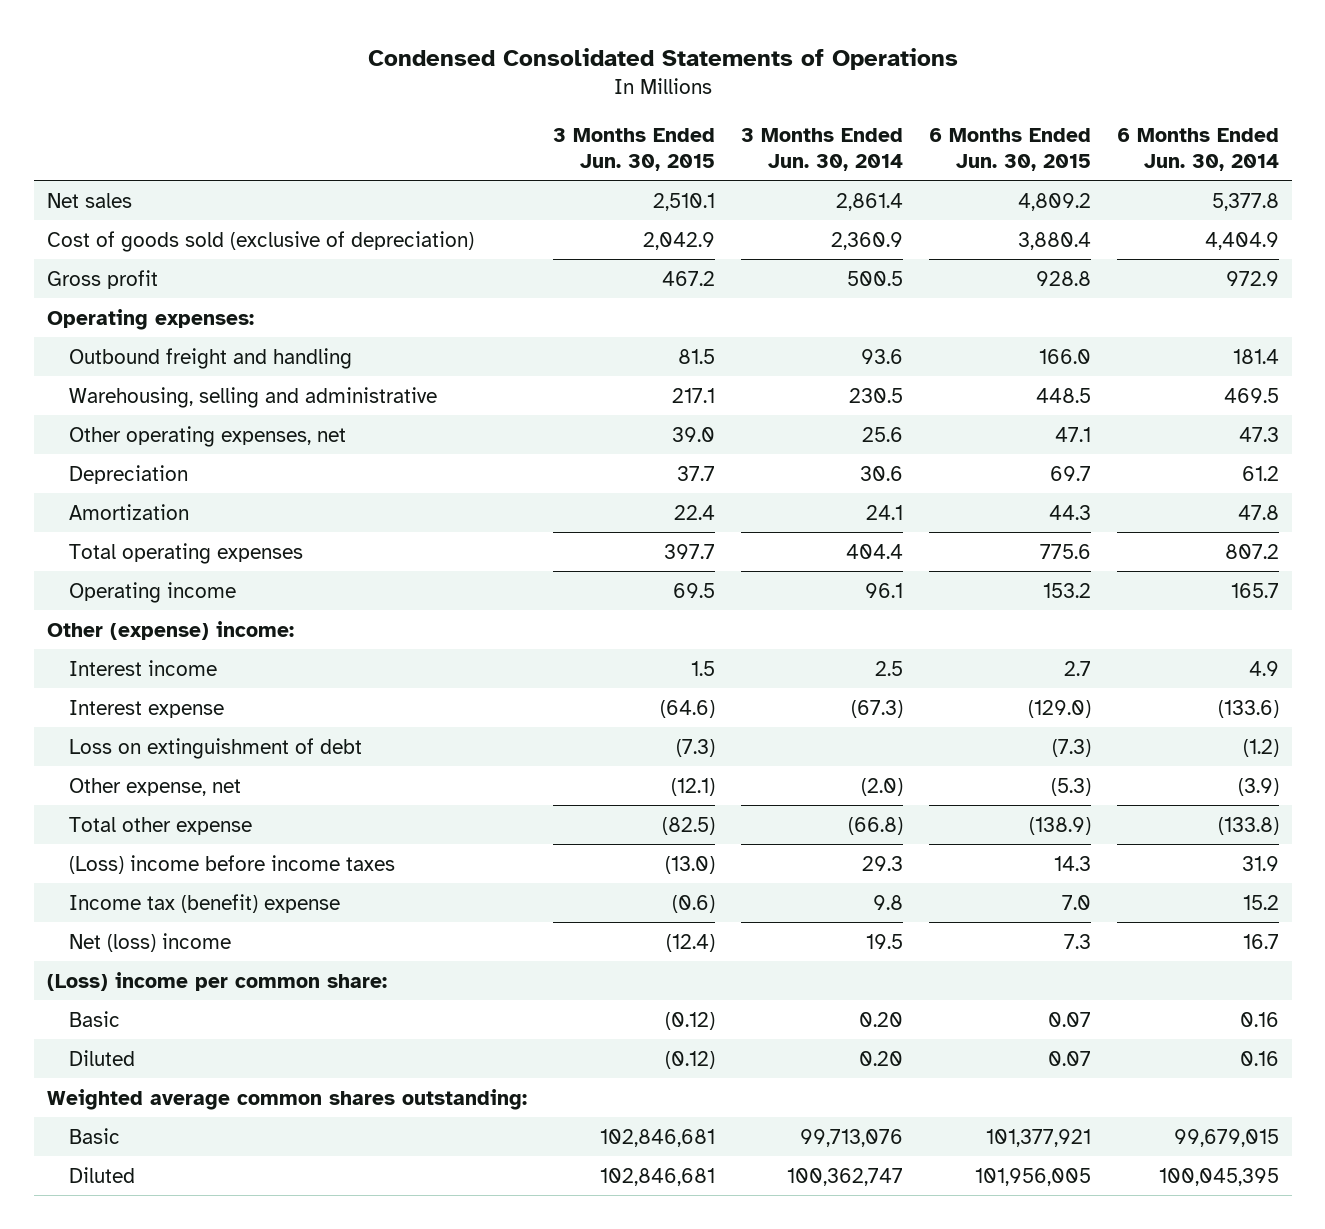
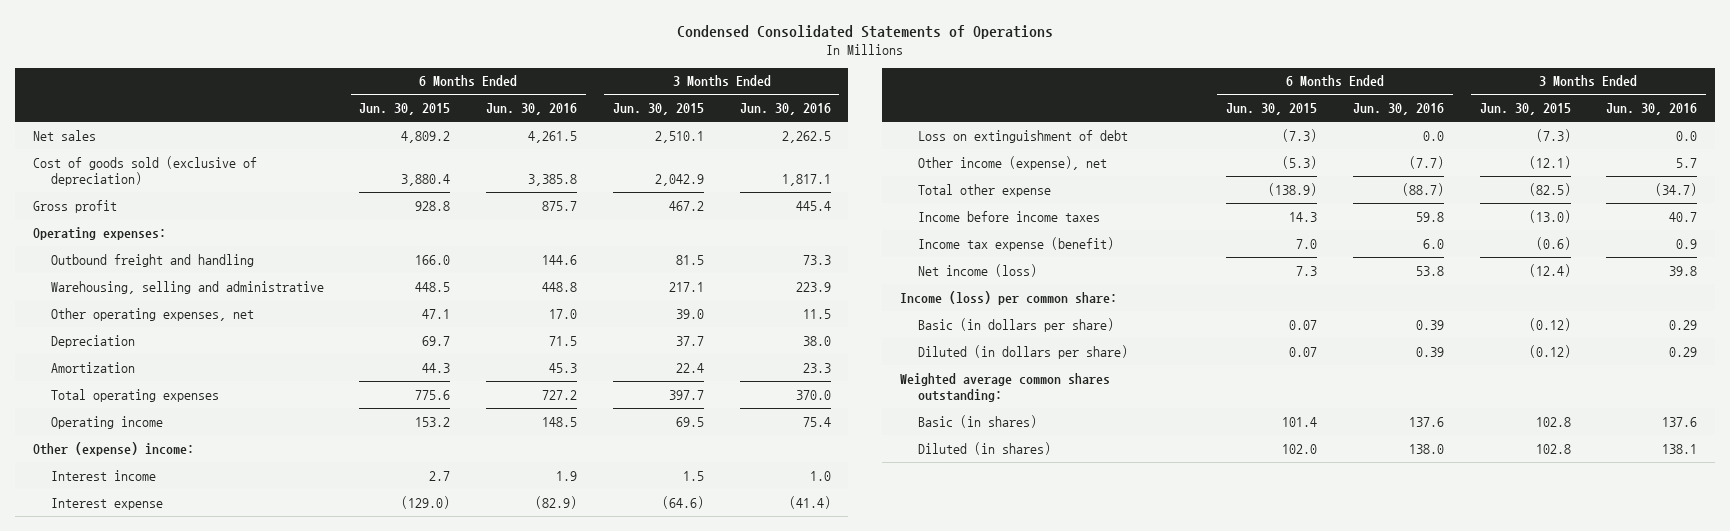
[740,127,903,171] 3 Months Ended Jun. 30, 2014 -> none
[1116,127,1279,171] 6 Months Ended Jun. 30, 2014 -> none
none -> [486,103,578,116] Jun. 30, 2016
none -> [739,103,831,116] Jun. 30, 2016
[68,777,241,796] Other expense, net -> [917,155,1107,170] Other income (expense), net
[68,854,395,874] (Loss) income before income taxes -> [917,210,1100,222] Income before income taxes
[68,893,340,913] Income tax (benefit) expense -> [917,236,1114,251] Income tax expense (benefit)
[68,932,231,952] Net (loss) income -> [917,263,1037,277] Net income (loss)
[46,971,387,991] (Loss) income per common share: -> [899,290,1117,305] Income (loss) per common share:
[68,1010,120,1027] Basic -> [917,317,1114,332] Basic (in dollars per share)
[68,1049,135,1066] Diluted -> [917,344,1128,359] Diluted (in dollars per share)
[68,1127,120,1144] Basic -> [917,414,1037,428] Basic (in shares)
[599,1128,715,1147] 102,846,681 -> [1535,416,1571,427] 102.8
[985,1128,1091,1147] 101,377,921 -> [1282,416,1318,427] 101.4
[68,1166,135,1183] Diluted -> [917,441,1051,455] Diluted (in shares)
[599,1167,715,1186] 102,846,681 -> [1535,443,1571,454] 102.8
[974,1167,1091,1186] 101,956,005 -> [1282,443,1318,454] 102.0

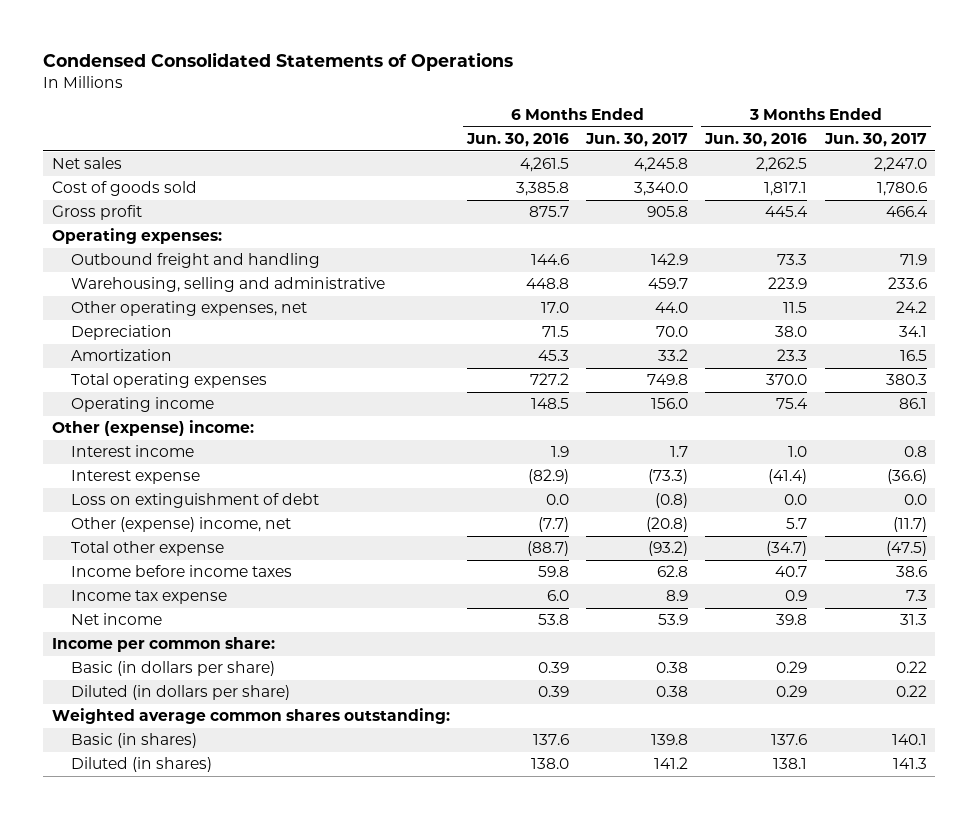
[359,103,451,116] Jun. 30, 2015 -> none
[612,103,704,116] Jun. 30, 2015 -> none
none -> [585,133,689,148] Jun. 30, 2017
none -> [823,133,927,148] Jun. 30, 2017
[33,155,258,186] Cost of goods sold (exclusive of depreciation) -> [52,181,198,197] Cost of goods sold
[917,155,1107,170] Other income (expense), net -> [70,517,291,533] Other (expense) income, net
[917,236,1114,251] Income tax expense (benefit) -> [70,590,227,605] Income tax expense
[917,263,1037,277] Net income (loss) -> [70,613,162,626] Net income
[899,290,1117,305] Income (loss) per common share: -> [52,637,276,653] Income per common share:

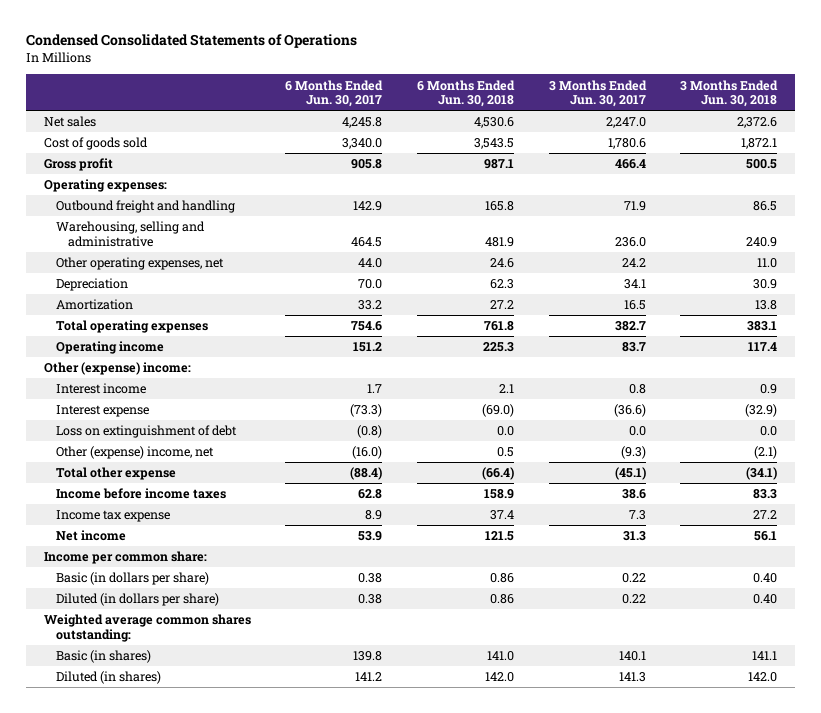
[466,133,570,148] Jun. 30, 2016 -> none
[704,133,808,148] Jun. 30, 2016 -> none
none -> [416,79,515,108] 6 Months Ended Jun. 30, 2018
none -> [680,79,779,108] 3 Months Ended Jun. 30, 2018
[648,278,689,290] 459.7 -> [351,236,383,247] 464.5
[887,277,927,290] 233.6 -> [614,236,646,247] 236.0
[647,374,689,386] 749.8 -> [351,321,383,332] 754.6
[885,374,927,386] 380.3 -> [614,321,646,332] 382.7
[651,398,689,410] 156.0 -> [353,342,383,353] 151.2
[898,398,927,410] 86.1 -> [621,342,646,353] 83.7
[646,517,689,533] (20.8) -> [352,446,383,460] (16.0)
[892,517,927,533] (11.7) -> [620,446,646,460] (9.3)
[648,541,689,557] (93.2) -> [350,467,383,481] (88.4)
[885,541,927,557] (47.5) -> [614,467,646,481] (45.1)

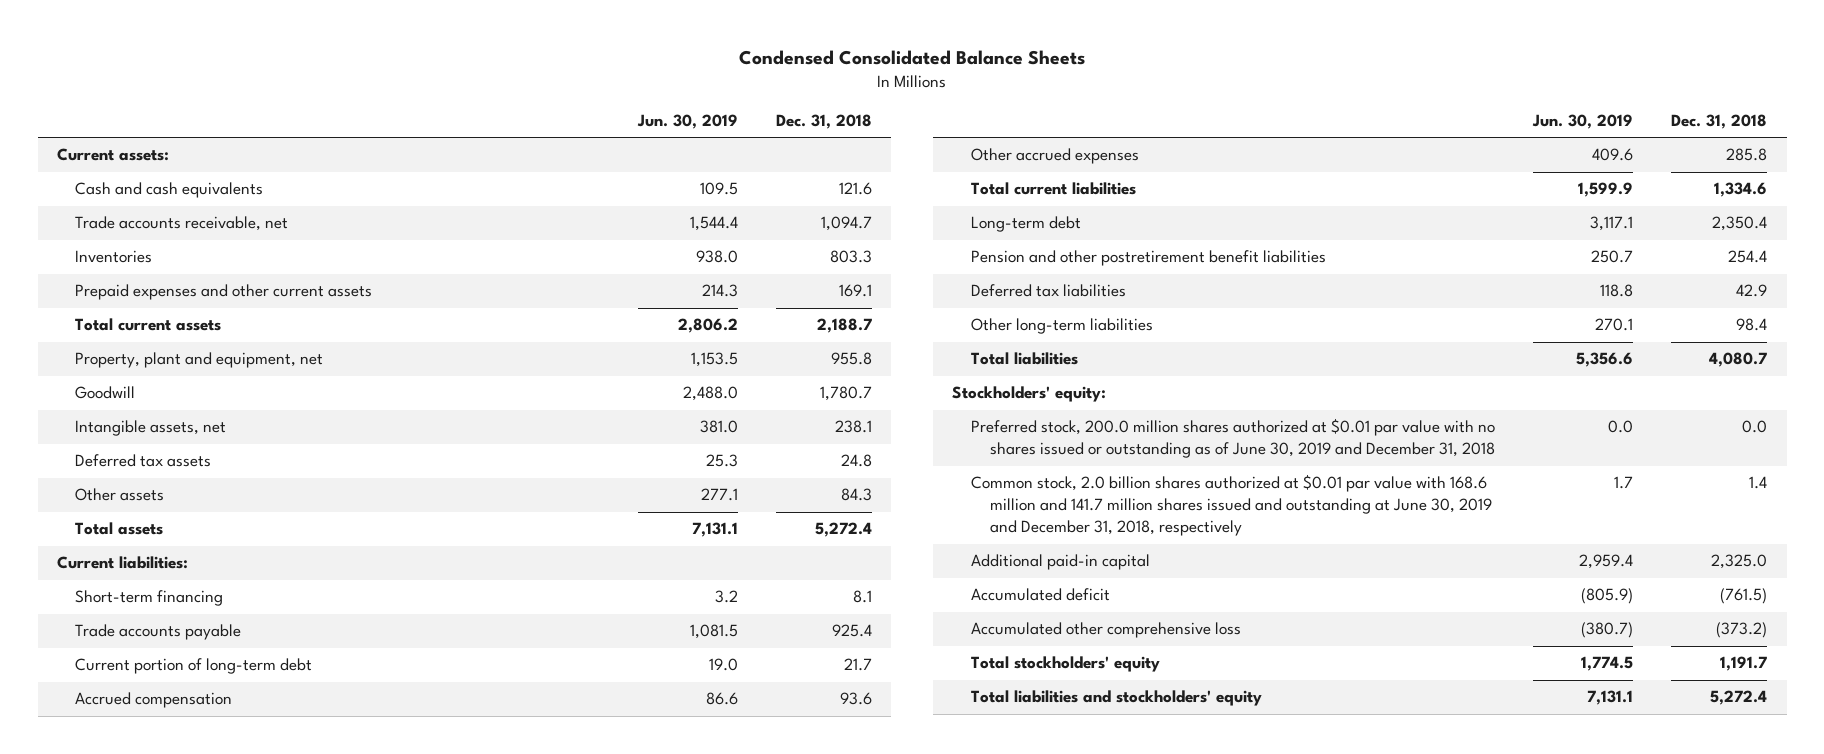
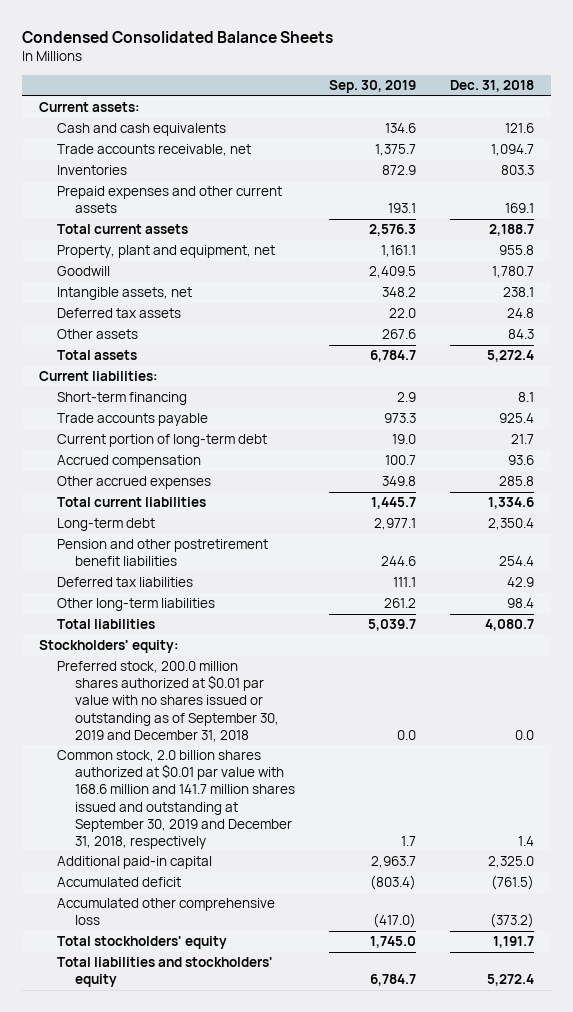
[636,114,738,130] Jun. 30, 2019 -> none
none -> [328,80,416,94] Sep. 30, 2019
[970,418,1495,459] Preferred stock, 200.0 million shares authorized at $0.01 par value with no shares issued or outstanding as of June 30, 2019 and December 31, 2018 -> [56,661,279,742] Preferred stock, 200.0 million shares authorized at $0.01 par value with no shares issued or outstanding as of September 30, 2019 and December 31, 2018
[970,474,1492,537] Common stock, 2.0 billion shares authorized at $0.01 par value with 168.6 million and 141.7 million shares issued and outstanding at June 30, 2019 and December 31, 2018, respectively -> [56,750,295,849] Common stock, 2.0 billion shares authorized at $0.01 par value with 168.6 million and 141.7 million shares issued and outstanding at September 30, 2019 and December 31, 2018, respectively

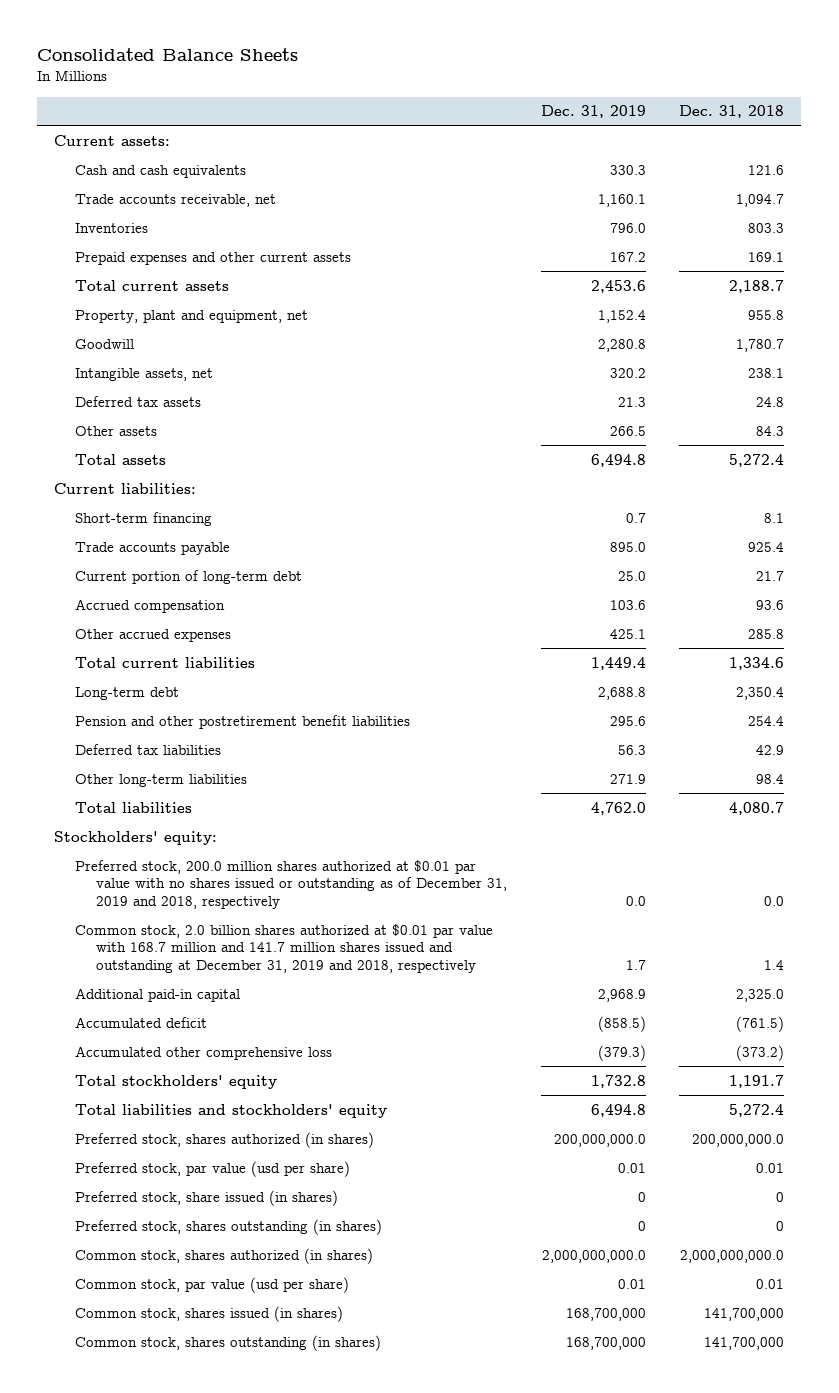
[22,31,334,44] Condensed Consolidated Balance Sheets -> [37,47,299,61] Consolidated Balance Sheets
[328,80,416,94] Sep. 30, 2019 -> none
none -> [540,105,646,119] Dec. 31, 2019
[56,661,279,742] Preferred stock, 200.0 million shares authorized at $0.01 par value with no shares issued or outstanding as of September 30, 2019 and December 31, 2018 -> [75,859,507,909] Preferred stock, 200.0 million shares authorized at $0.01 par value with no shares issued or outstanding as of December 31, 2019 and 2018, respectively
[56,750,295,849] Common stock, 2.0 billion shares authorized at $0.01 par value with 168.6 million and 141.7 million shares issued and outstanding at September 30, 2019 and December 31, 2018, respectively -> [75,923,494,973] Common stock, 2.0 billion shares authorized at $0.01 par value with 168.7 million and 141.7 million shares issued and outstanding at December 31, 2019 and 2018, respectively
none -> [75,1131,375,1148] Preferred stock, shares authorized (in shares)
none -> [75,1160,351,1177] Preferred stock, par value (usd per share)
none -> [75,1189,339,1206] Preferred stock, share issued (in shares)
none -> [75,1218,383,1235] Preferred stock, shares outstanding (in shares)
none -> [75,1247,374,1264] Common stock, shares authorized (in shares)
none -> [75,1276,350,1293] Common stock, par value (usd per share)
none -> [75,1305,344,1322] Common stock, shares issued (in shares)
none -> [75,1334,382,1351] Common stock, shares outstanding (in shares)

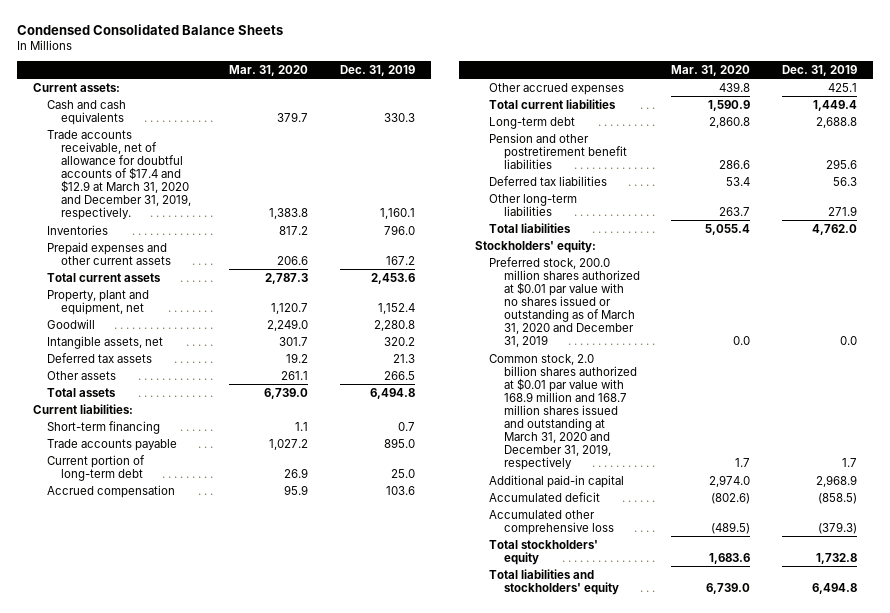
[37,47,299,61] Consolidated Balance Sheets -> [16,23,283,35] Condensed Consolidated Balance Sheets
[679,105,785,119] Dec. 31, 2018 -> none
none -> [229,64,309,76] Mar. 31, 2020
[75,193,277,207] Trade accounts receivable, net -> [47,129,192,221] Trade accounts receivable, net of allowance for doubtful accounts of $17.4 and $12.9 at March 31, 2020 and December 31, 2019, respectively.
[75,859,507,909] Preferred stock, 200.0 million shares authorized at $0.01 par value with no shares issued or outstanding as of December 31, 2019 and 2018, respectively -> [489,256,640,348] Preferred stock, 200.0 million shares authorized at $0.01 par value with no shares issued or outstanding as of March 31, 2020 and December 31, 2019
[75,923,494,973] Common stock, 2.0 billion shares authorized at $0.01 par value with 168.7 million and 141.7 million shares issued and outstanding at December 31, 2019 and 2018, respectively -> [489,353,637,471] Common stock, 2.0 billion shares authorized at $0.01 par value with 168.9 million and 168.7 million shares issued and outstanding at March 31, 2020 and December 31, 2019, respectively
[75,1131,375,1148] Preferred stock, shares authorized (in shares) -> none
[75,1160,351,1177] Preferred stock, par value (usd per share) -> none
[75,1189,339,1206] Preferred stock, share issued (in shares) -> none
[75,1218,383,1235] Preferred stock, shares outstanding (in shares) -> none
[75,1247,374,1264] Common stock, shares authorized (in shares) -> none
[75,1276,350,1293] Common stock, par value (usd per share) -> none
[75,1305,344,1322] Common stock, shares issued (in shares) -> none
[75,1334,382,1351] Common stock, shares outstanding (in shares) -> none

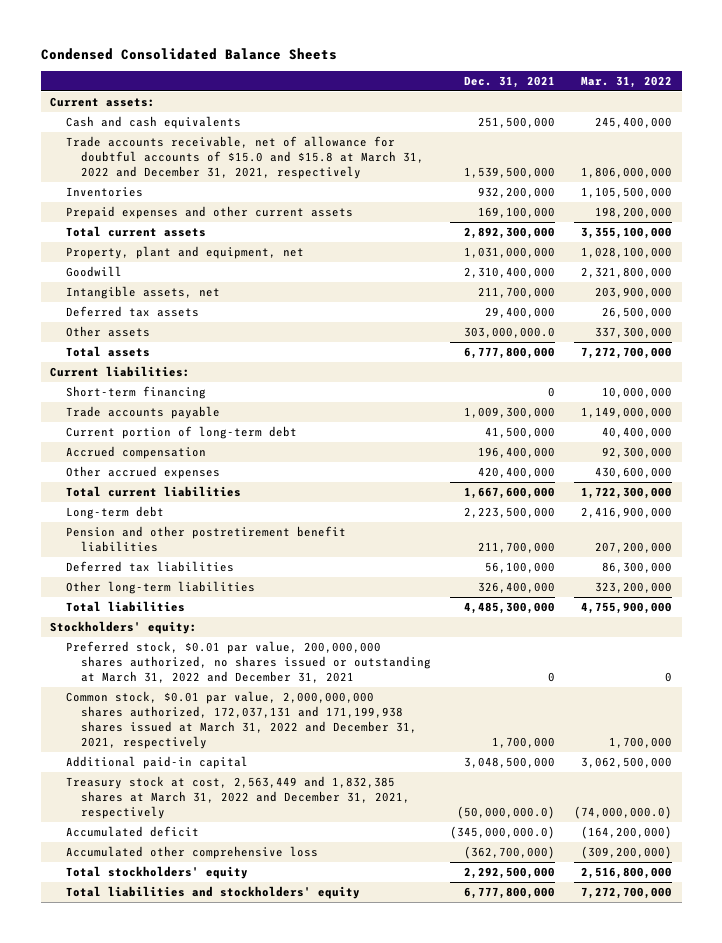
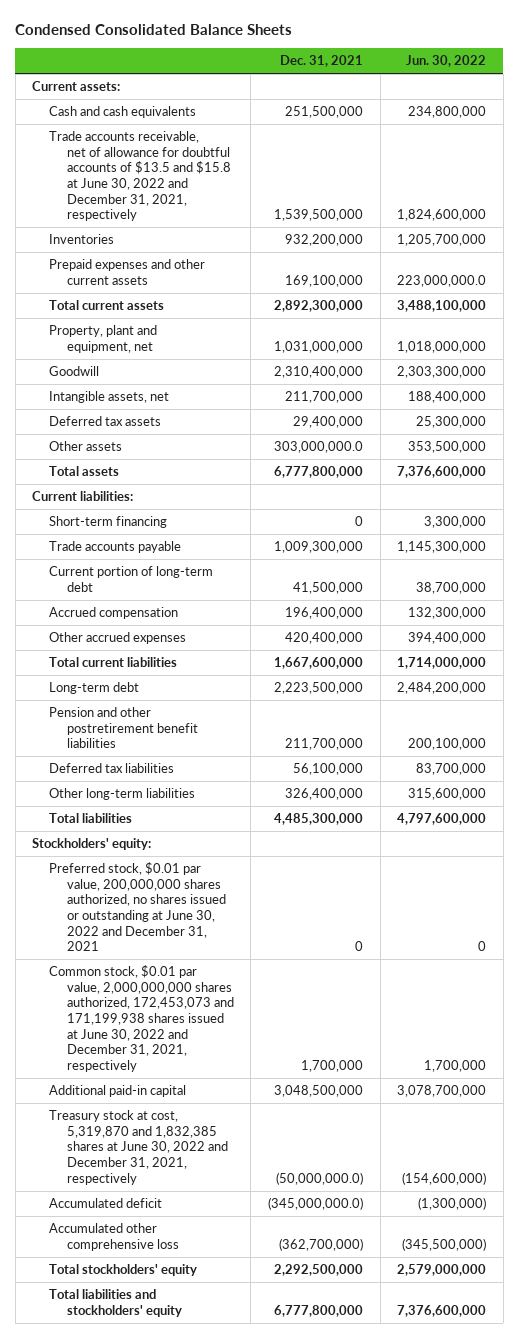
[581,75,673,88] Mar. 31, 2022 -> none
none -> [406,55,487,68] Jun. 30, 2022
[65,136,424,179] Trade accounts receivable, net of allowance for doubtful accounts of $15.0 and $15.8 at March 31, 2022 and December 31, 2021, respectively -> [49,131,231,222] Trade accounts receivable, net of allowance for doubtful accounts of $13.5 and $15.8 at June 30, 2022 and December 31, 2021, respectively
[65,641,431,683] Preferred stock, $0.01 par value, 200,000,000 shares authorized, no shares issued or outstanding at March 31, 2022 and December 31, 2021 -> [49,862,226,952] Preferred stock, $0.01 par value, 200,000,000 shares authorized, no shares issued or outstanding at June 30, 2022 and December 31, 2021
[65,691,417,749] Common stock, $0.01 par value, 2,000,000,000 shares authorized, 172,037,131 and 171,199,938 shares issued at March 31, 2022 and December 31, 2021, respectively -> [49,965,234,1073] Common stock, $0.01 par value, 2,000,000,000 shares authorized, 172,453,073 and 171,199,938 shares issued at June 30, 2022 and December 31, 2021, respectively
[65,776,410,819] Treasury stock at cost, 2,563,449 and 1,832,385 shares at March 31, 2022 and December 31, 2021, respectively -> [49,1110,228,1185] Treasury stock at cost, 5,319,870 and 1,832,385 shares at June 30, 2022 and December 31, 2021, respectively

